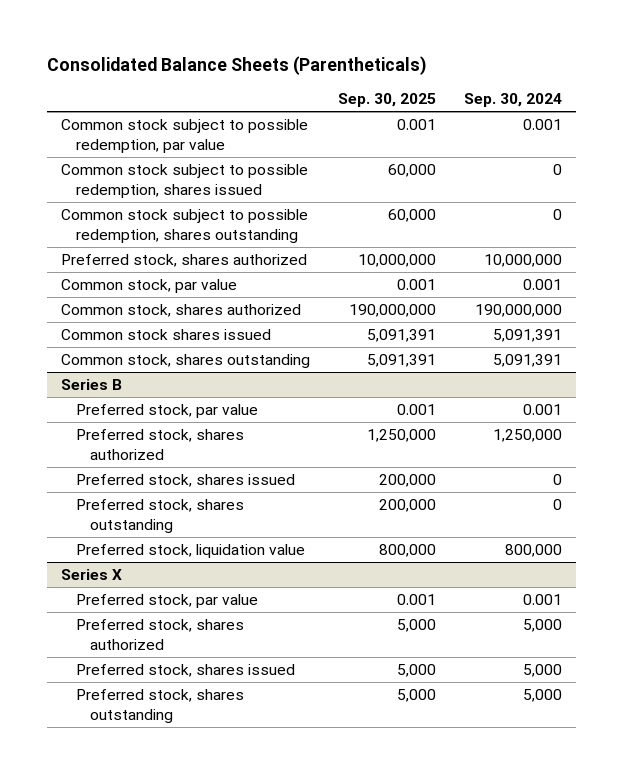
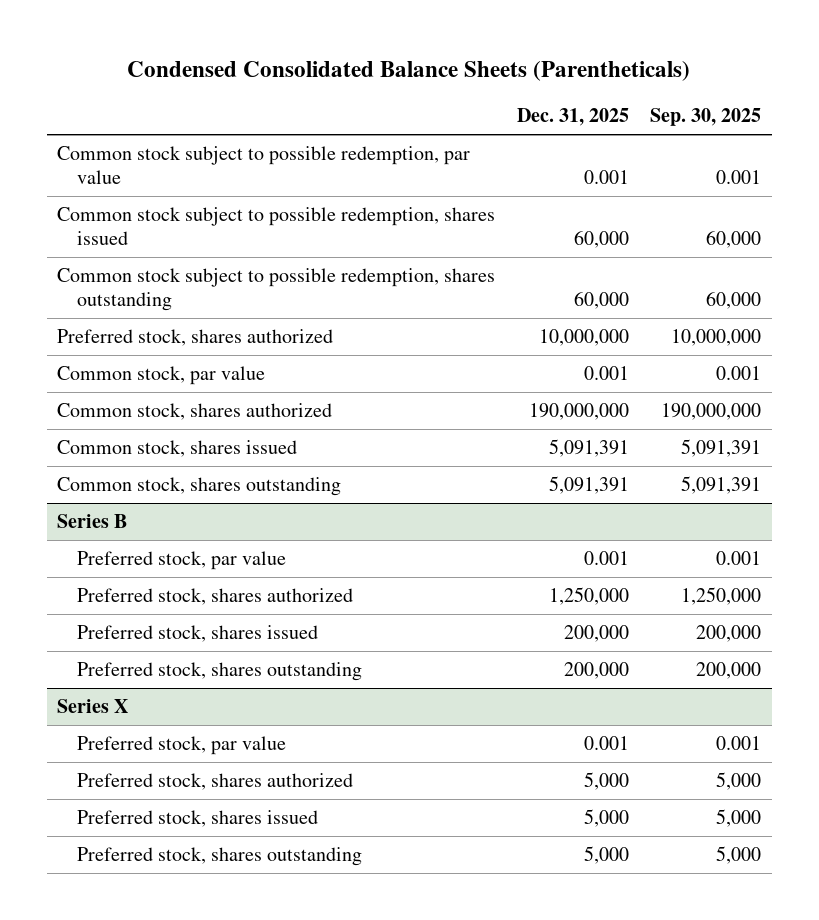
[47,55,428,75] Consolidated Balance Sheets (Parentheticals) -> [127,61,691,82] Condensed Consolidated Balance Sheets (Parentheticals)
[464,93,563,108] Sep. 30, 2024 -> none
none -> [516,108,629,127] Dec. 31, 2025
[61,328,272,340] Common stock shares issued -> [57,440,298,458] Common stock, shares issued
[75,543,305,558] Preferred stock, liquidation value -> none

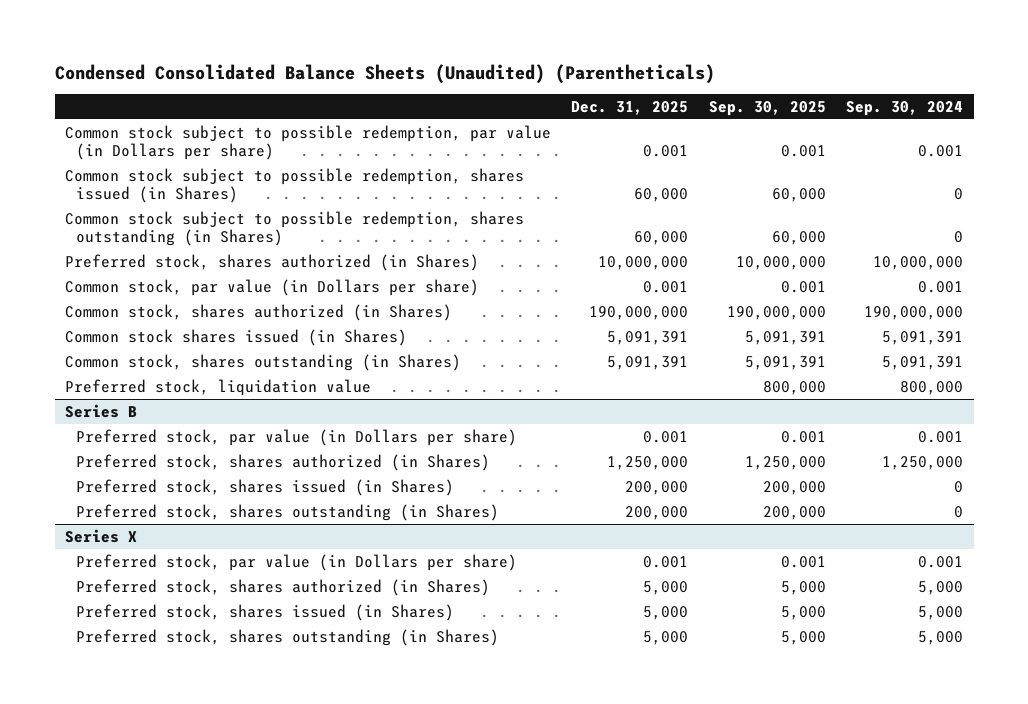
[127,61,691,82] Condensed Consolidated Balance Sheets (Parentheticals) -> [54,63,715,84] Condensed Consolidated Balance Sheets (Unaudited) (Parentheticals)
none -> [846,101,964,117] Sep. 30, 2024
[57,146,471,184] Common stock subject to possible redemption, par value -> [64,124,551,161] Common stock subject to possible redemption, par value (in Dollars per share)
[57,207,496,245] Common stock subject to possible redemption, shares issued -> [64,167,524,204] Common stock subject to possible redemption, shares issued (in Shares)
[57,268,496,311] Common stock subject to possible redemption, shares outstanding -> [64,210,524,247] Common stock subject to possible redemption, shares outstanding (in Shares)
[57,329,334,347] Preferred stock, shares authorized -> [64,253,479,271] Preferred stock, shares authorized (in Shares)
[57,366,266,386] Common stock, par value -> [64,278,479,296] Common stock, par value (in Dollars per share)
[57,403,333,421] Common stock, shares authorized -> [64,303,452,321] Common stock, shares authorized (in Shares)
[57,440,298,458] Common stock, shares issued -> [64,328,407,346] Common stock shares issued (in Shares)
[57,477,342,497] Common stock, shares outstanding -> [64,353,461,371] Common stock, shares outstanding (in Shares)
none -> [64,378,371,396] Preferred stock, liquidation value
[77,551,287,571] Preferred stock, par value -> [76,428,518,446] Preferred stock, par value (in Dollars per share)
[77,588,354,606] Preferred stock, shares authorized -> [76,453,491,471] Preferred stock, shares authorized (in Shares)
[77,625,319,643] Preferred stock, shares issued -> [76,478,455,496] Preferred stock, shares issued (in Shares)
[77,662,363,682] Preferred stock, shares outstanding -> [76,503,500,521] Preferred stock, shares outstanding (in Shares)
[77,736,287,756] Preferred stock, par value -> [76,553,518,571] Preferred stock, par value (in Dollars per share)
[77,773,354,791] Preferred stock, shares authorized -> [76,578,491,596] Preferred stock, shares authorized (in Shares)
[77,810,319,828] Preferred stock, shares issued -> [76,603,455,621] Preferred stock, shares issued (in Shares)
[77,847,363,867] Preferred stock, shares outstanding -> [76,628,500,646] Preferred stock, shares outstanding (in Shares)

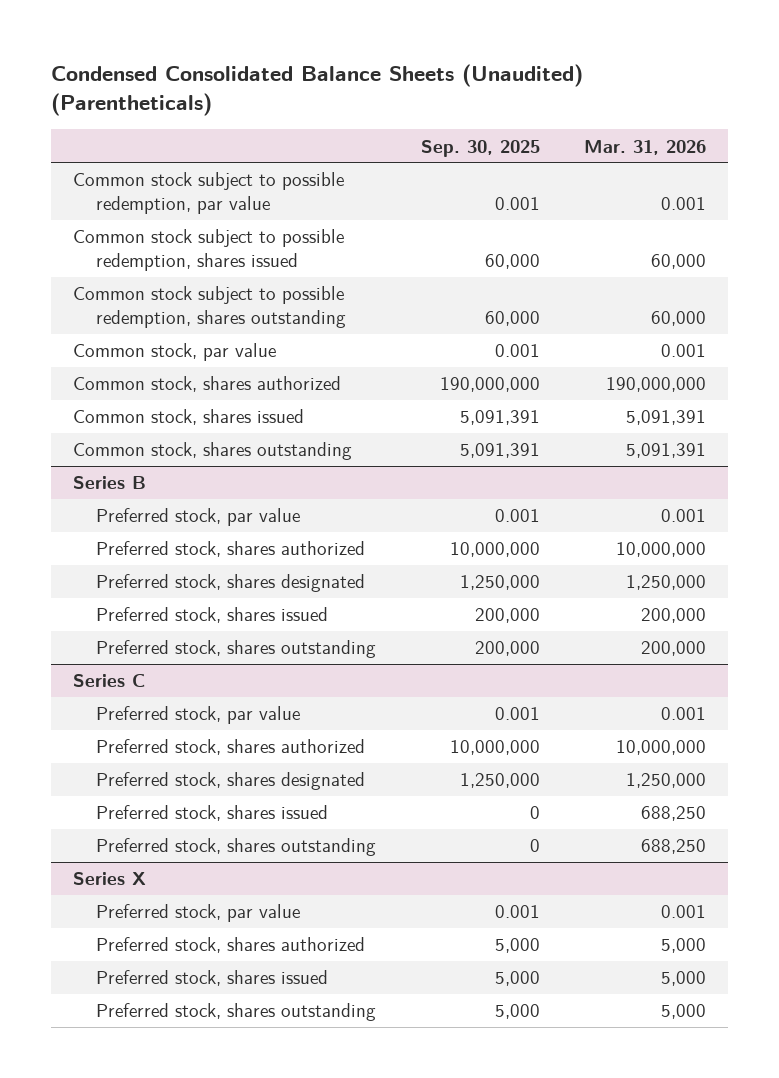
[571,101,689,116] Dec. 31, 2025 -> none
[846,101,964,117] Sep. 30, 2024 -> none
none -> [583,139,706,155] Mar. 31, 2026
[64,253,479,271] Preferred stock, shares authorized (in Shares) -> none
[64,378,371,396] Preferred stock, liquidation value -> none
[64,124,551,161] Common stock subject to possible redemption, par value (in Dollars per share) -> [73,172,345,215] Common stock subject to possible redemption, par value
[64,167,524,204] Common stock subject to possible redemption, shares issued (in Shares) -> [73,229,345,272] Common stock subject to possible redemption, shares issued
[64,210,524,247] Common stock subject to possible redemption, shares outstanding (in Shares) -> [73,286,347,329] Common stock subject to possible redemption, shares outstanding
[64,278,479,296] Common stock, par value (in Dollars per share) -> [73,343,277,362] Common stock, par value
[64,303,452,321] Common stock, shares authorized (in Shares) -> [73,376,342,393] Common stock, shares authorized
[64,328,407,346] Common stock shares issued (in Shares) -> [73,409,305,426] Common stock, shares issued
[64,353,461,371] Common stock, shares outstanding (in Shares) -> [73,442,353,461] Common stock, shares outstanding
[76,428,518,446] Preferred stock, par value (in Dollars per share) -> [96,508,301,527] Preferred stock, par value
[76,453,491,471] Preferred stock, shares authorized (in Shares) -> [96,541,366,558] Preferred stock, shares authorized
[744,455,826,470] 1,250,000 -> [449,542,540,558] 10,000,000
none -> [96,574,366,593] Preferred stock, shares designated
[76,478,455,496] Preferred stock, shares issued (in Shares) -> [96,607,329,624] Preferred stock, shares issued
[76,503,500,521] Preferred stock, shares outstanding (in Shares) -> [96,640,377,659] Preferred stock, shares outstanding
none -> [73,674,146,688] Series C
none -> [96,706,301,725] Preferred stock, par value
none -> [96,739,366,756] Preferred stock, shares authorized
none -> [96,772,366,791] Preferred stock, shares designated
none -> [96,805,329,822] Preferred stock, shares issued
none -> [96,838,377,857] Preferred stock, shares outstanding
[76,553,518,571] Preferred stock, par value (in Dollars per share) -> [96,904,301,923] Preferred stock, par value
[76,578,491,596] Preferred stock, shares authorized (in Shares) -> [96,937,366,954] Preferred stock, shares authorized
[76,603,455,621] Preferred stock, shares issued (in Shares) -> [96,970,329,987] Preferred stock, shares issued
[76,628,500,646] Preferred stock, shares outstanding (in Shares) -> [96,1003,377,1022] Preferred stock, shares outstanding

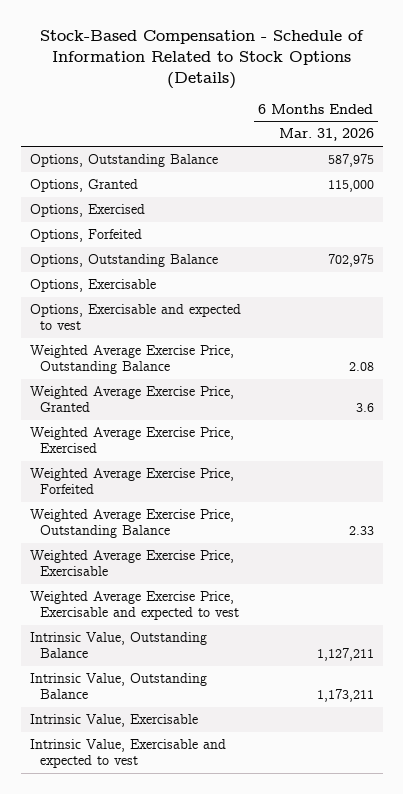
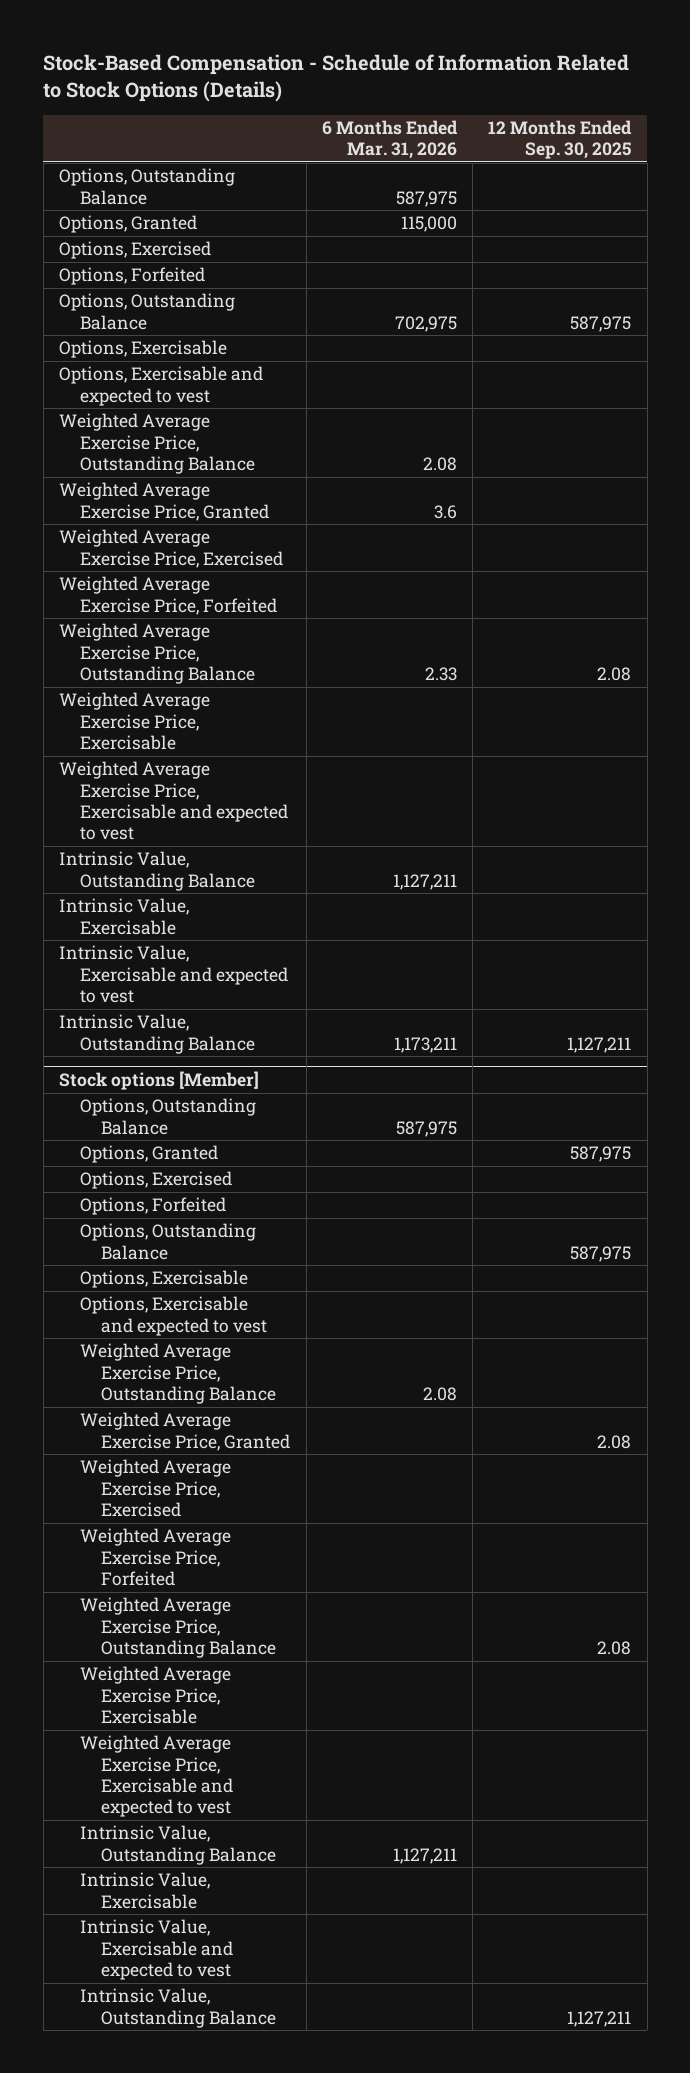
none -> [488,119,633,160] 12 Months Ended Sep. 30, 2025
none -> [58,898,189,935] Intrinsic Value, Exercisable
none -> [58,945,289,1003] Intrinsic Value, Exercisable and expected to vest
none -> [58,1070,259,1090] Stock options [Member]
none -> [80,1098,257,1135] Options, Outstanding Balance
none -> [80,1145,219,1164] Options, Granted
none -> [80,1171,233,1190] Options, Exercised
none -> [80,1197,227,1216] Options, Forfeited
none -> [80,1223,257,1260] Options, Outstanding Balance
none -> [80,1270,249,1289] Options, Exercisable
none -> [80,1296,268,1336] Options, Exercisable and expected to vest
none -> [80,1343,277,1404] Weighted Average Exercise Price, Outstanding Balance
none -> [80,1412,291,1451] Weighted Average Exercise Price, Granted
none -> [80,1459,232,1517] Weighted Average Exercise Price, Exercised
none -> [80,1528,232,1586] Weighted Average Exercise Price, Forfeited
none -> [80,1597,277,1658] Weighted Average Exercise Price, Outstanding Balance
none -> [80,1666,232,1724] Weighted Average Exercise Price, Exercisable
none -> [80,1735,234,1818] Weighted Average Exercise Price, Exercisable and expected to vest
none -> [80,1825,277,1865] Intrinsic Value, Outstanding Balance
none -> [80,1988,277,2028] Intrinsic Value, Outstanding Balance

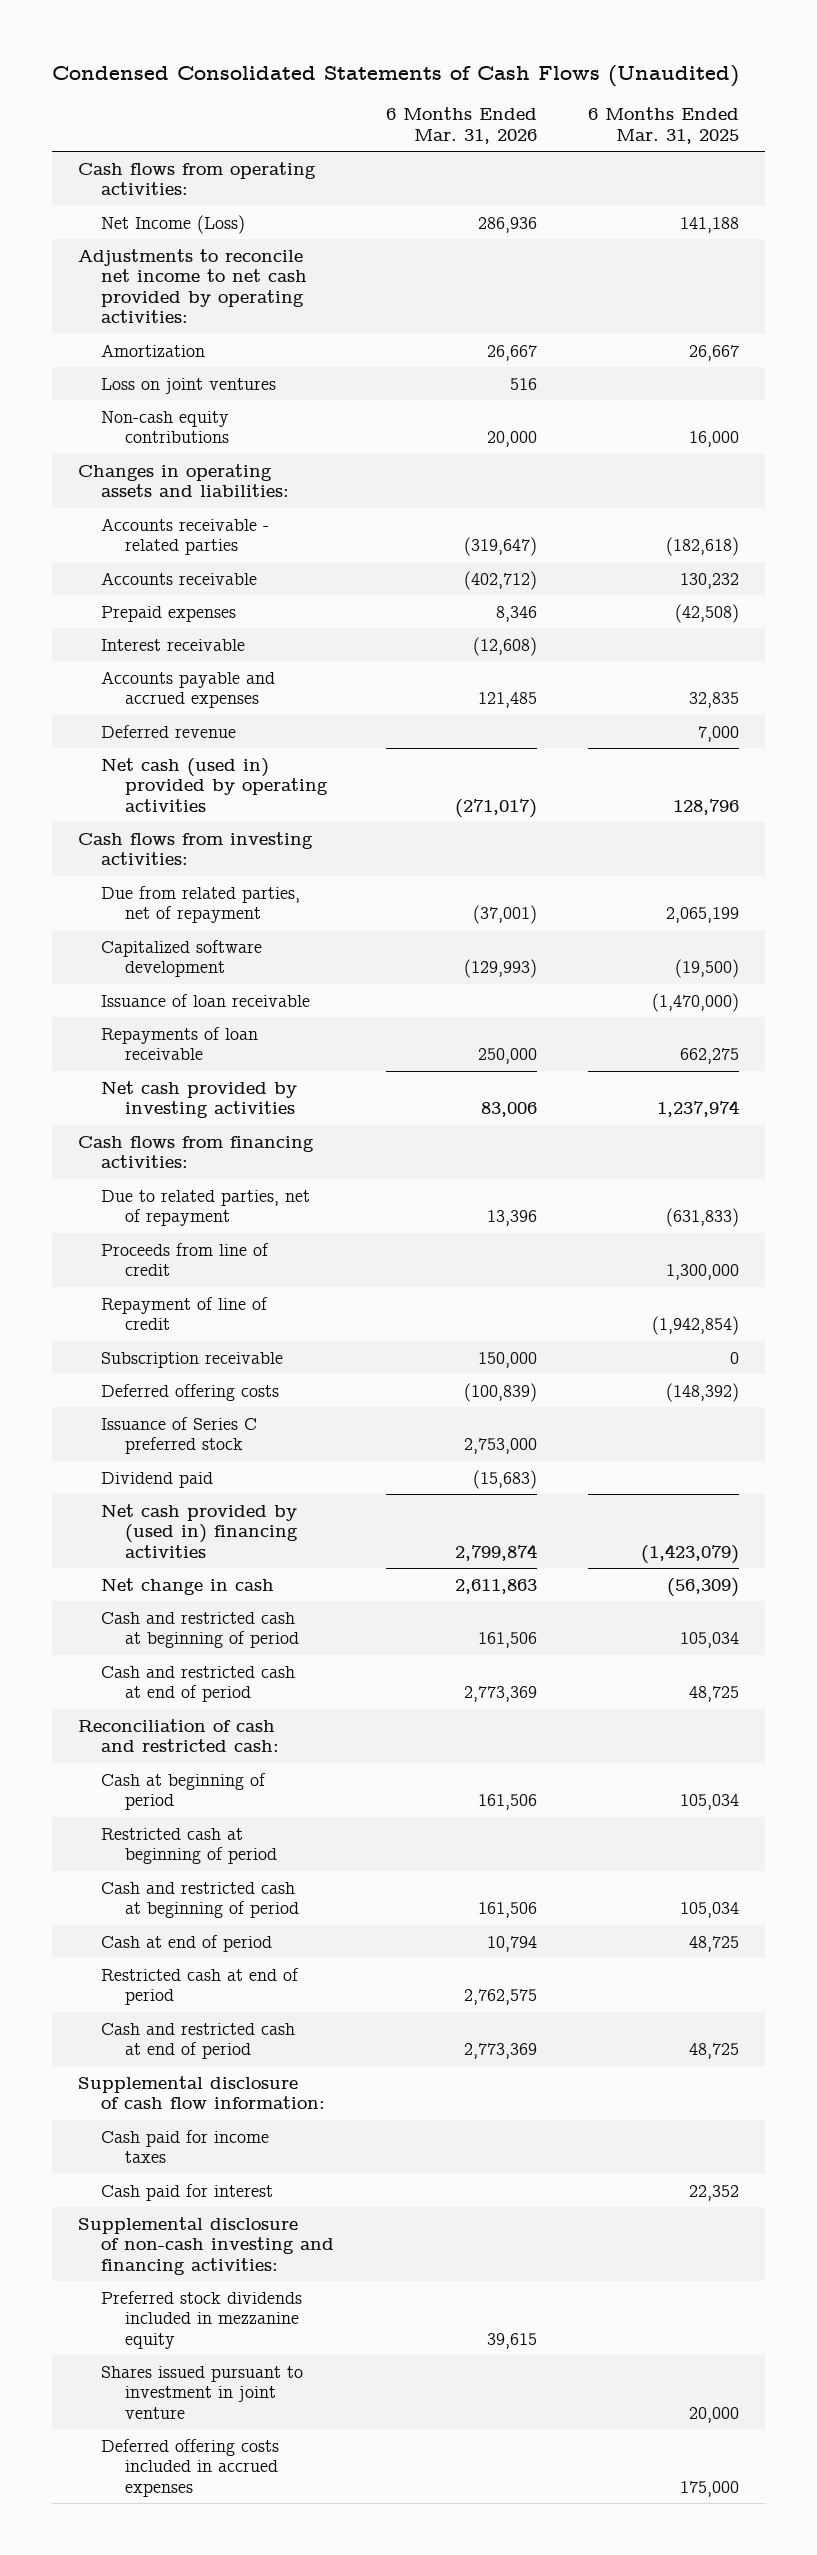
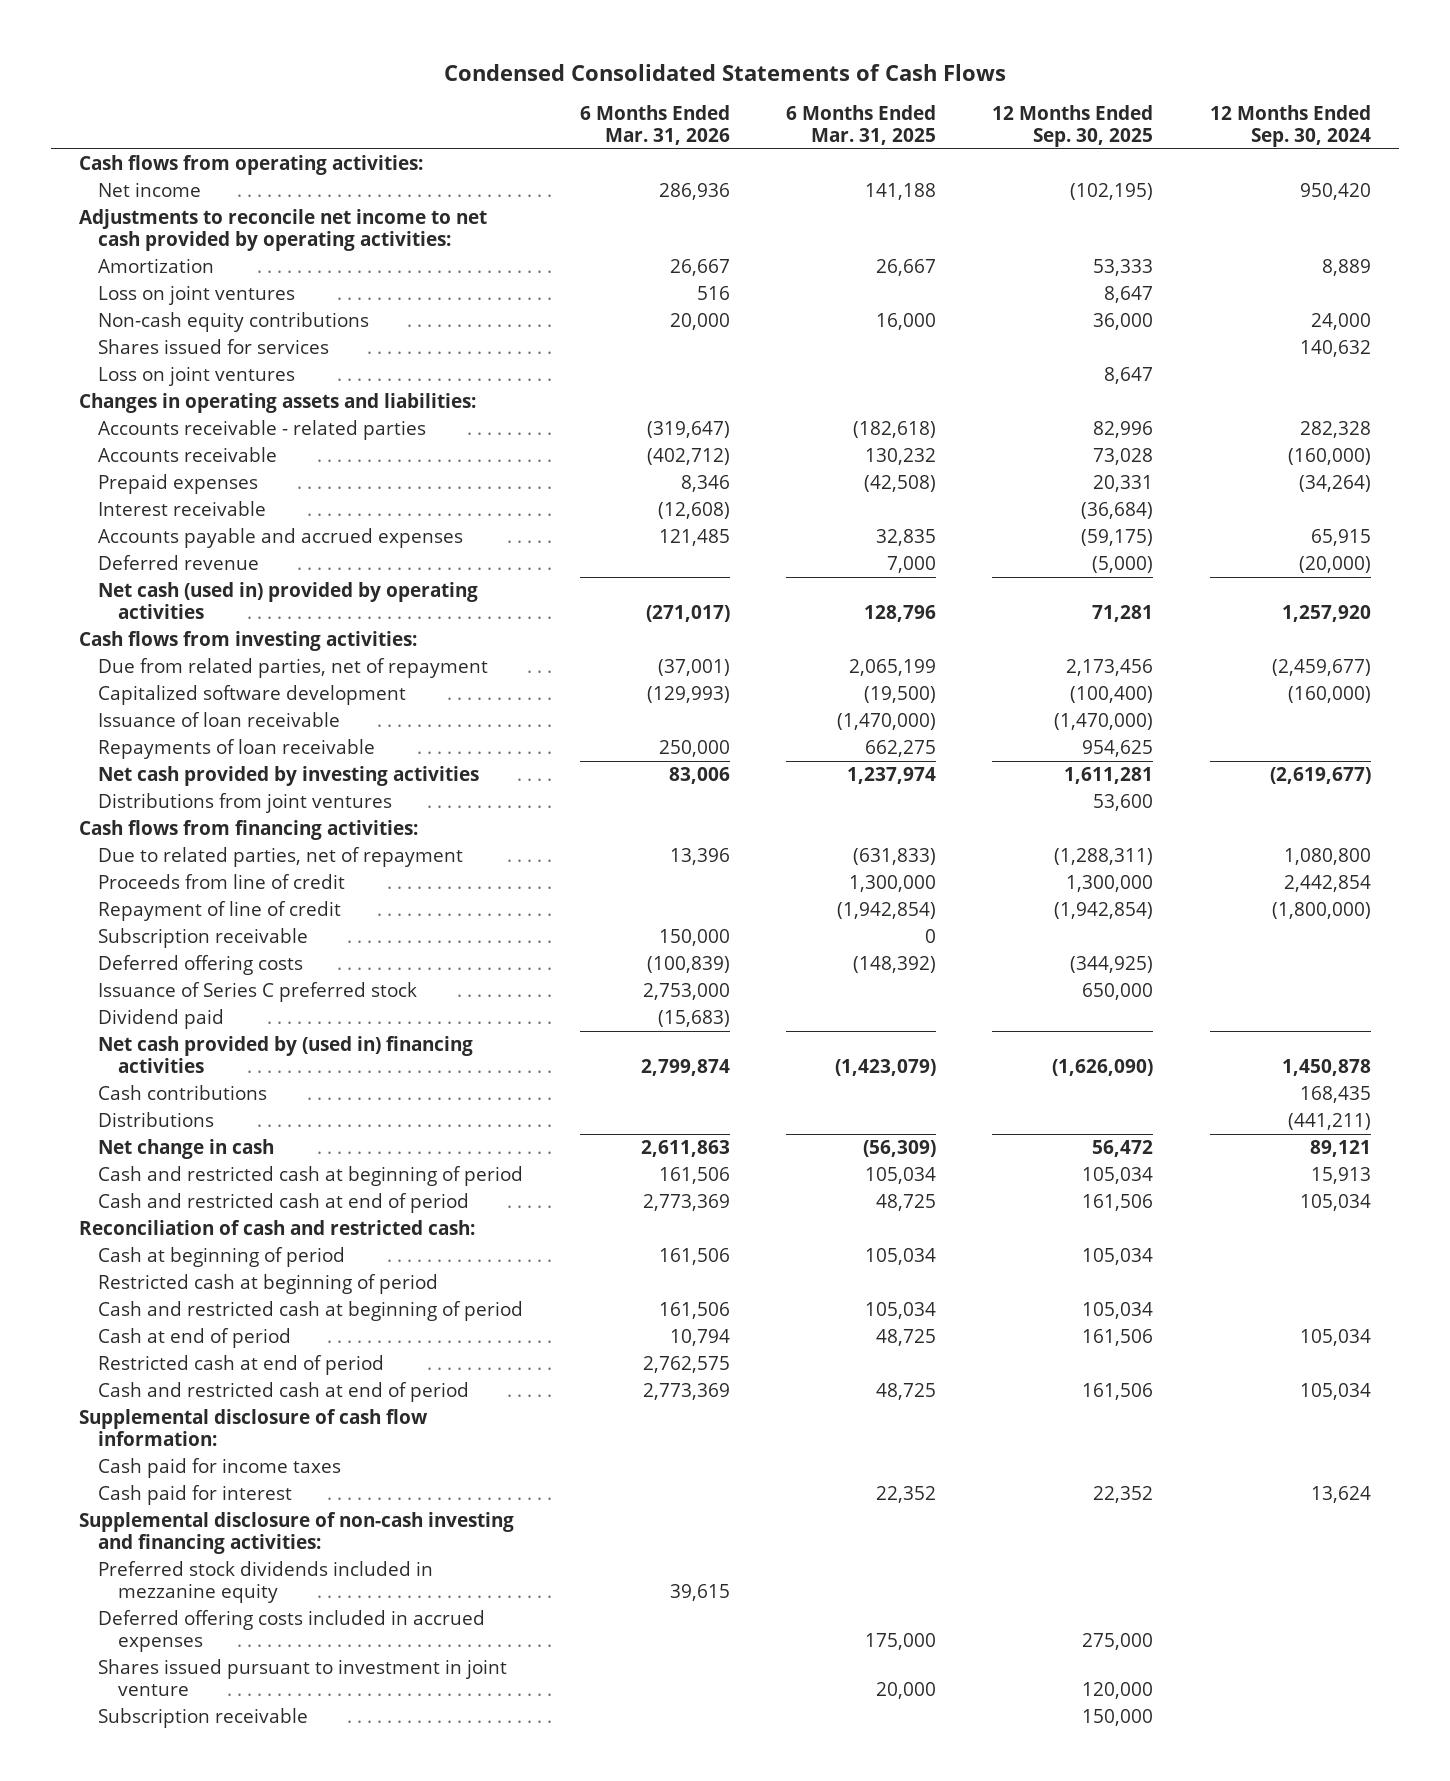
[52,64,740,87] Condensed Consolidated Statements of Cash Flows (Unaudited) -> [444,63,1007,81] Condensed Consolidated Statements of Cash Flows
none -> [992,104,1154,147] 12 Months Ended Sep. 30, 2025
none -> [1209,104,1371,147] 12 Months Ended Sep. 30, 2024
[101,214,246,234] Net Income (Loss) -> [98,182,202,198] Net income
none -> [98,339,330,355] Shares issued for services
none -> [98,366,296,387] Loss on joint ventures
none -> [98,793,393,814] Distributions from joint ventures
none -> [98,1085,268,1101] Cash contributions
none -> [98,1112,215,1128] Distributions
[101,2365,304,2419] Shares issued pursuant to investment in joint venture -> [98,1659,508,1697] Shares issued pursuant to investment in joint venture
none -> [98,1708,309,1729] Subscription receivable

